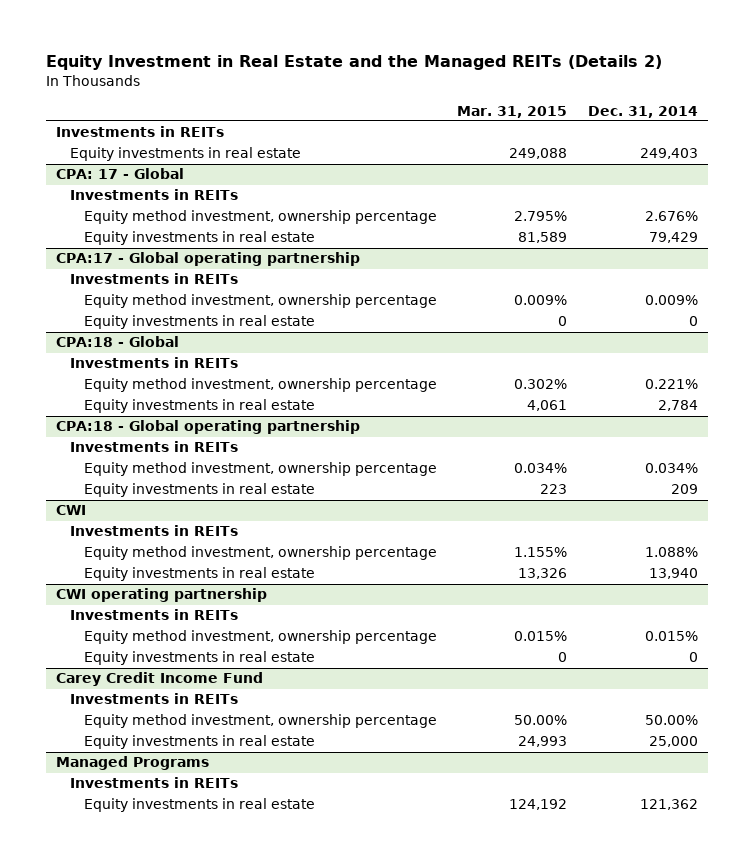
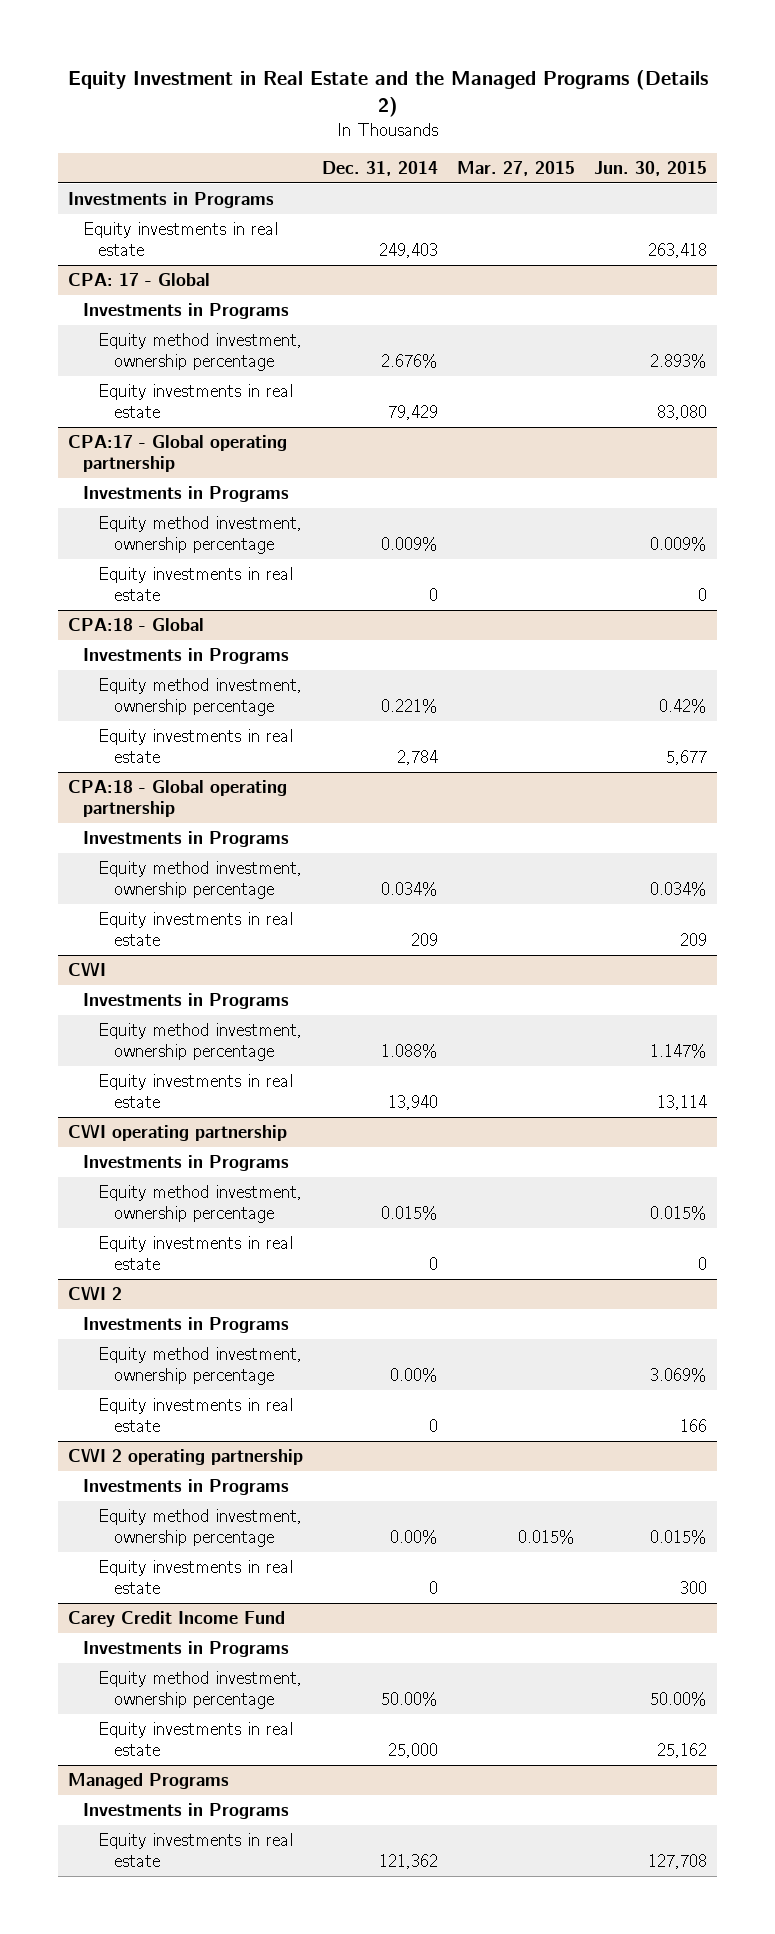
[45,55,662,71] Equity Investment in Real Estate and the Managed REITs (Details 2) -> [67,70,708,118] Equity Investment in Real Estate and the Managed Programs (Details 2)
[457,105,568,118] Mar. 31, 2015 -> none
none -> [457,161,576,177] Mar. 27, 2015
none -> [594,161,708,177] Jun. 30, 2015
[56,126,225,138] Investments in REITs -> [67,191,274,208] Investments in Programs
[69,189,238,201] Investments in REITs -> [83,302,290,319] Investments in Programs
[69,273,238,285] Investments in REITs -> [83,485,290,502] Investments in Programs
[69,357,238,369] Investments in REITs -> [83,647,290,664] Investments in Programs
[69,441,238,453] Investments in REITs -> [83,830,290,847] Investments in Programs
[69,525,238,537] Investments in REITs -> [83,992,290,1009] Investments in Programs
[69,609,238,621] Investments in REITs -> [83,1154,290,1171] Investments in Programs
none -> [67,1284,122,1300] CWI 2
none -> [83,1316,290,1333] Investments in Programs
none -> [98,1346,303,1385] Equity method investment, ownership percentage
none -> [98,1397,294,1432] Equity investments in real estate
none -> [67,1446,303,1465] CWI 2 operating partnership
none -> [83,1478,290,1495] Investments in Programs
none -> [98,1508,303,1547] Equity method investment, ownership percentage
none -> [98,1559,294,1594] Equity investments in real estate
[69,693,238,705] Investments in REITs -> [83,1640,290,1657] Investments in Programs
[69,777,238,789] Investments in REITs -> [83,1802,290,1819] Investments in Programs

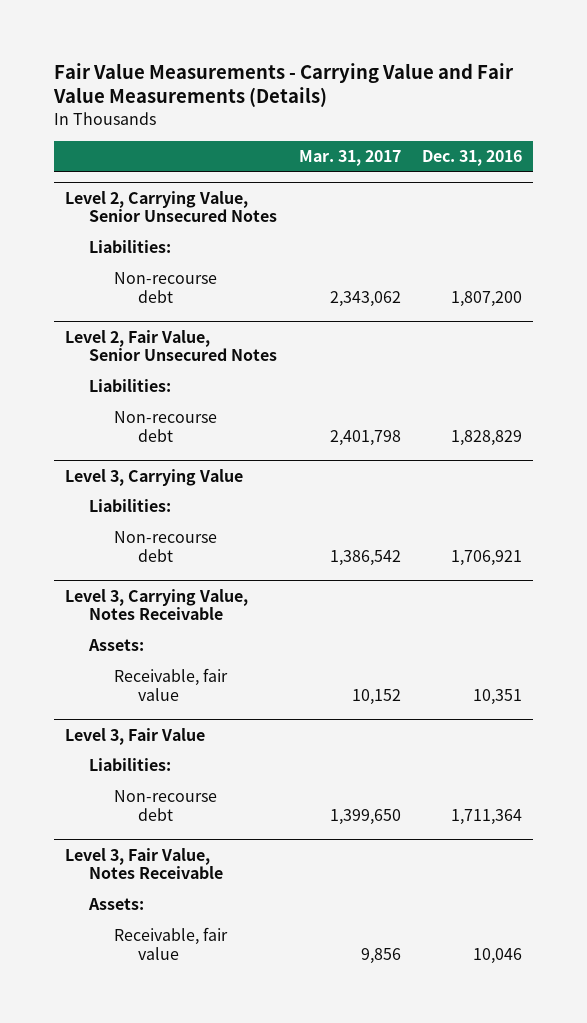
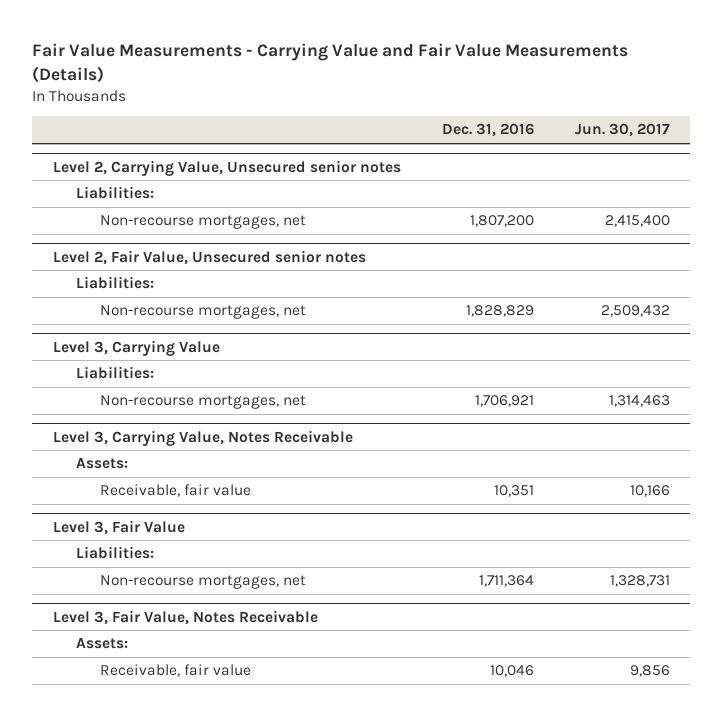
[298,150,401,167] Mar. 31, 2017 -> none
none -> [574,123,670,138] Jun. 30, 2017
[64,190,278,223] Level 2, Carrying Value, Senior Unsecured Notes -> [52,159,401,176] Level 2, Carrying Value, Unsecured senior notes
[113,272,217,303] Non-recourse debt -> [99,215,306,230] Non-recourse mortgages, net
[64,329,278,362] Level 2, Fair Value, Senior Unsecured Notes -> [52,249,366,265] Level 2, Fair Value, Unsecured senior notes
[113,411,217,442] Non-recourse debt -> [99,305,306,320] Non-recourse mortgages, net
[113,531,217,562] Non-recourse debt -> [99,395,306,410] Non-recourse mortgages, net
[113,790,217,821] Non-recourse debt -> [99,575,306,590] Non-recourse mortgages, net

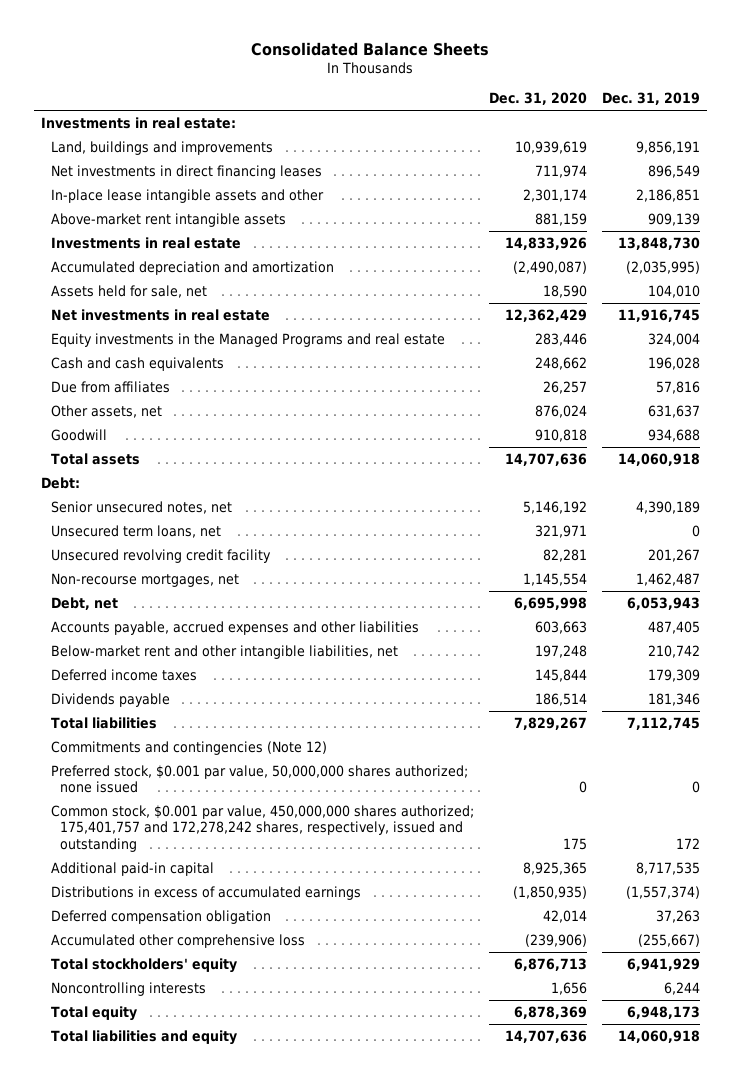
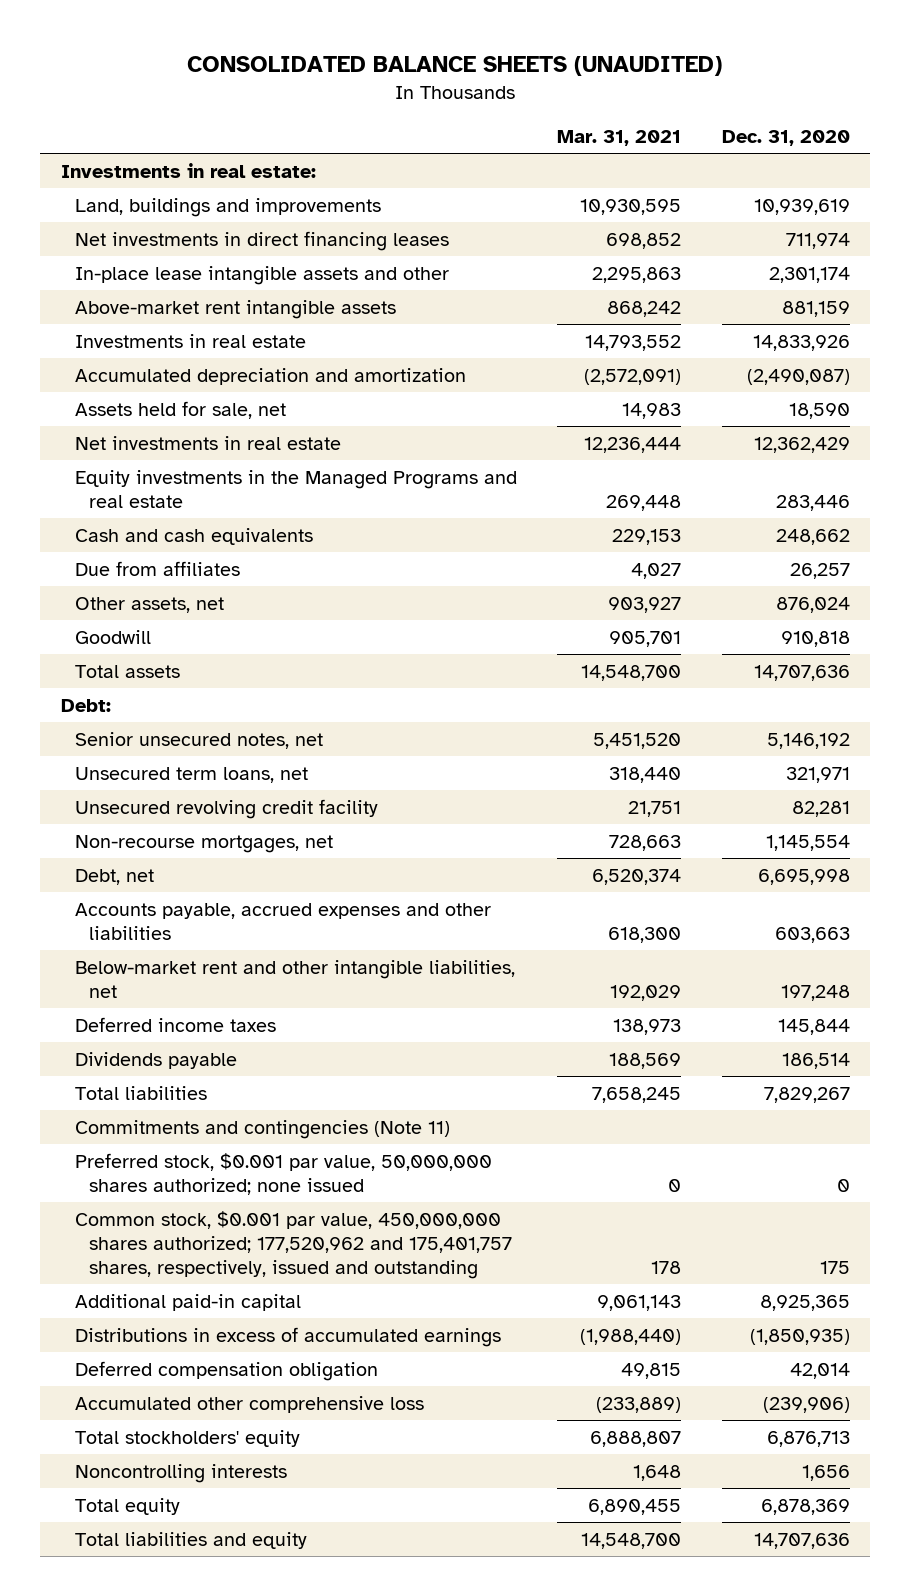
[251,41,490,56] Consolidated Balance Sheets -> [187,55,723,76] CONSOLIDATED BALANCE SHEETS (UNAUDITED)
[601,92,700,106] Dec. 31, 2019 -> none
none -> [557,130,682,147] Mar. 31, 2021
[50,740,327,755] Commitments and contingencies (Note 12) -> [74,1120,450,1140] Commitments and contingencies (Note 11)
[50,804,474,852] Common stock, $0.001 par value, 450,000,000 shares authorized; 175,401,757 and 172,278,242 shares, respectively, issued and outstanding -> [74,1211,513,1280] Common stock, $0.001 par value, 450,000,000 shares authorized; 177,520,962 and 175,401,757 shares, respectively, issued and outstanding

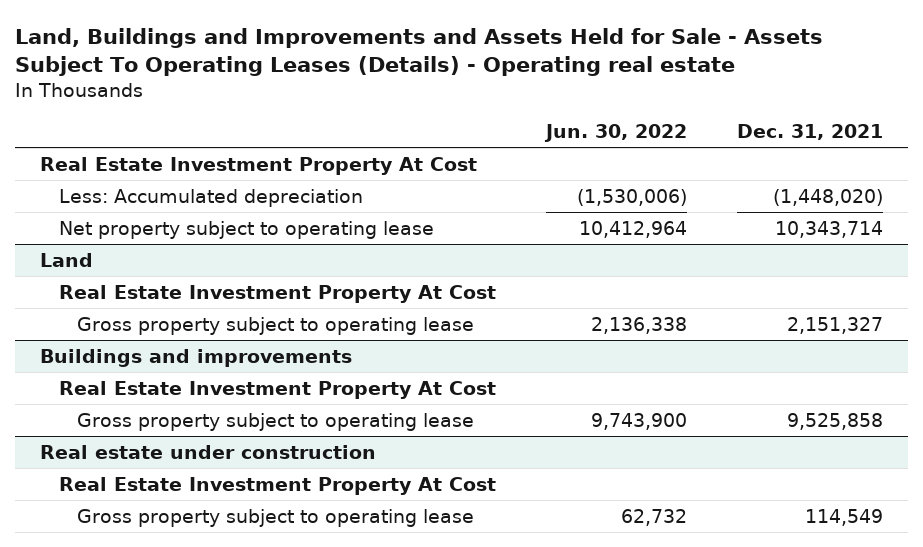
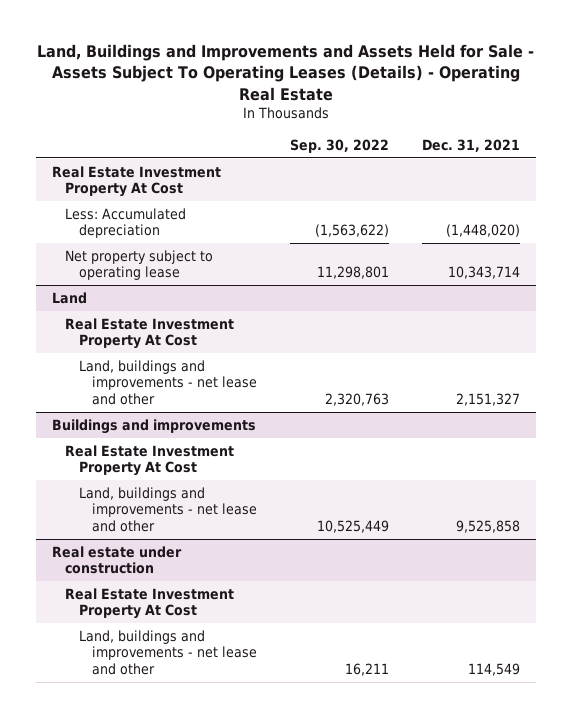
[14,27,823,77] Land, Buildings and Improvements and Assets Held for Sale - Assets Subject To Operating Leases (Details) - Operating real estate -> [36,43,534,101] Land, Buildings and Improvements and Assets Held for Sale - Assets Subject To Operating Leases (Details) - Operating Real Estate
[543,124,687,143] Jun. 30, 2022 -> none
none -> [289,138,389,153] Sep. 30, 2022
[77,316,475,335] Gross property subject to operating lease -> [78,359,257,405] Land, buildings and improvements - net lease and other
[77,412,475,431] Gross property subject to operating lease -> [78,486,257,532] Land, buildings and improvements - net lease and other
[77,508,475,527] Gross property subject to operating lease -> [78,629,257,675] Land, buildings and improvements - net lease and other

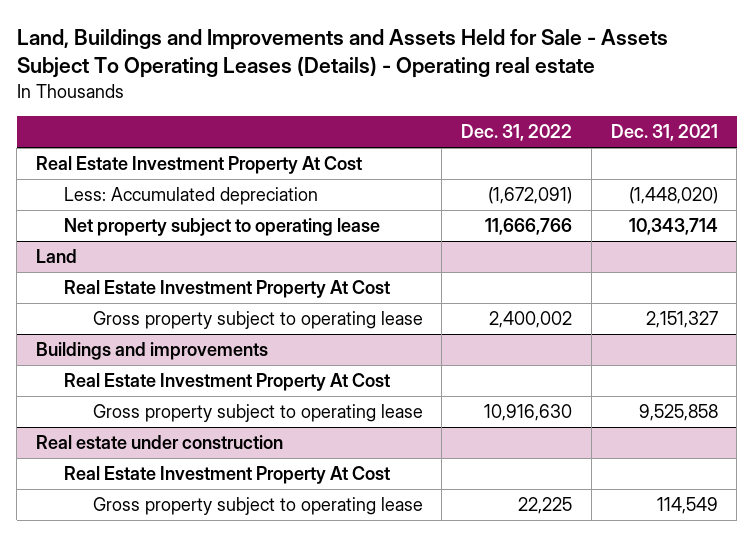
[36,43,534,101] Land, Buildings and Improvements and Assets Held for Sale - Assets Subject To Operating Leases (Details) - Operating Real Estate -> [16,28,668,79] Land, Buildings and Improvements and Assets Held for Sale - Assets Subject To Operating Leases (Details) - Operating real estate
[289,138,389,153] Sep. 30, 2022 -> none
none -> [461,124,573,142] Dec. 31, 2022
[78,359,257,405] Land, buildings and improvements - net lease and other -> [92,311,423,330] Gross property subject to operating lease
[78,486,257,532] Land, buildings and improvements - net lease and other -> [92,404,423,423] Gross property subject to operating lease
[78,629,257,675] Land, buildings and improvements - net lease and other -> [92,497,423,516] Gross property subject to operating lease

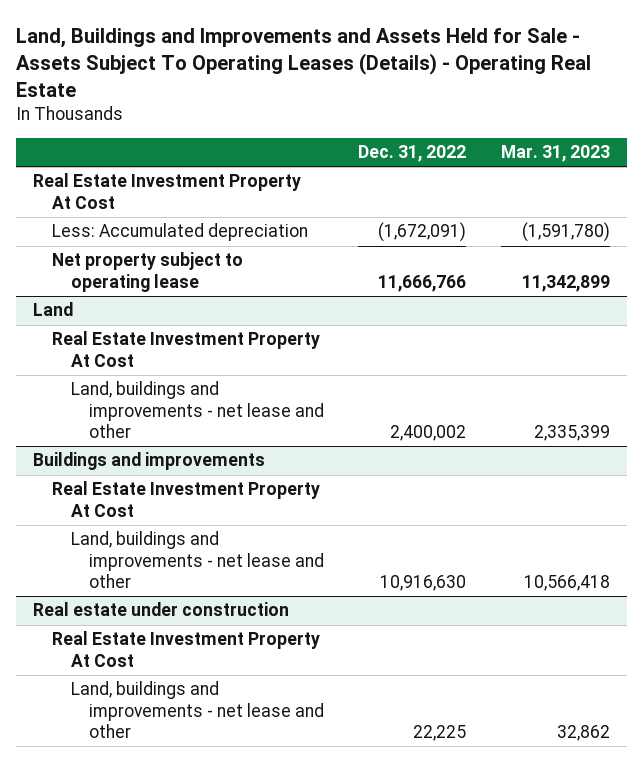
[16,28,668,79] Land, Buildings and Improvements and Assets Held for Sale - Assets Subject To Operating Leases (Details) - Operating real estate -> [16,28,592,97] Land, Buildings and Improvements and Assets Held for Sale - Assets Subject To Operating Leases (Details) - Operating Real Estate
[610,124,718,142] Dec. 31, 2021 -> none
none -> [500,145,610,163] Mar. 31, 2023
[92,311,423,330] Gross property subject to operating lease -> [70,381,325,439] Land, buildings and improvements - net lease and other
[92,404,423,423] Gross property subject to operating lease -> [70,531,325,589] Land, buildings and improvements - net lease and other
[92,497,423,516] Gross property subject to operating lease -> [70,681,325,739] Land, buildings and improvements - net lease and other

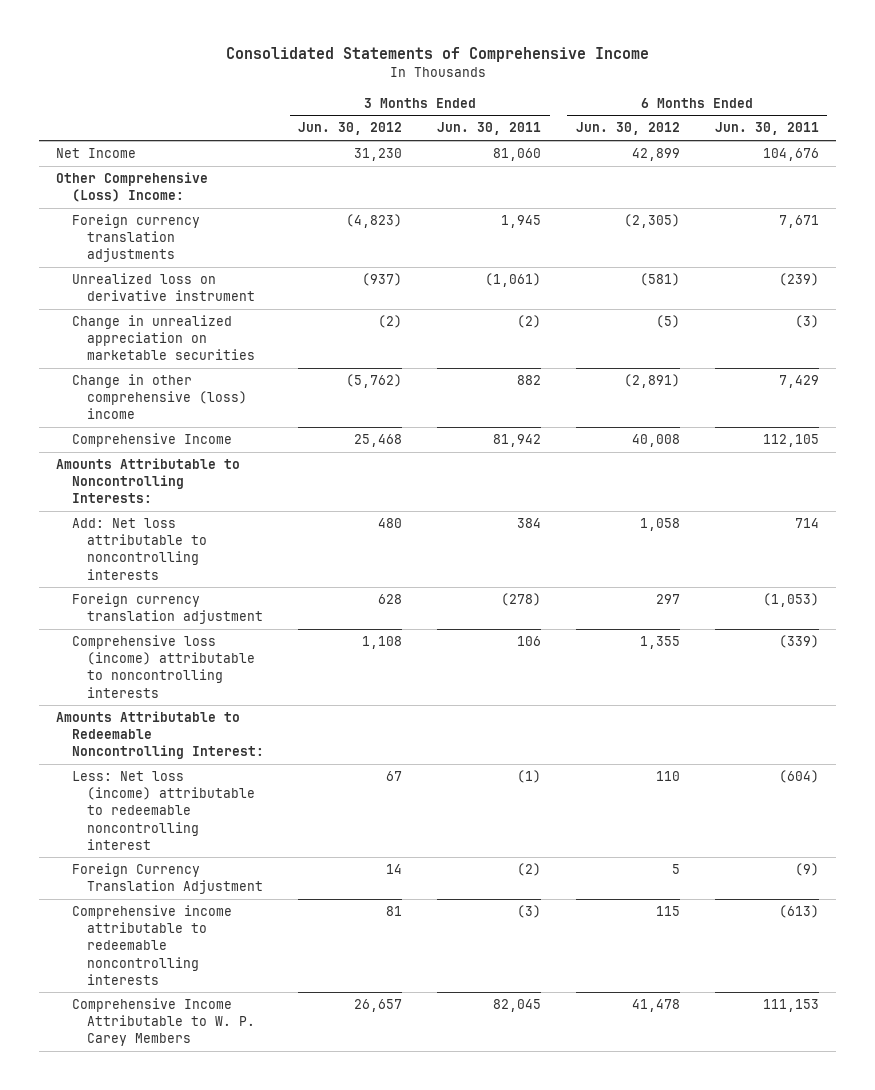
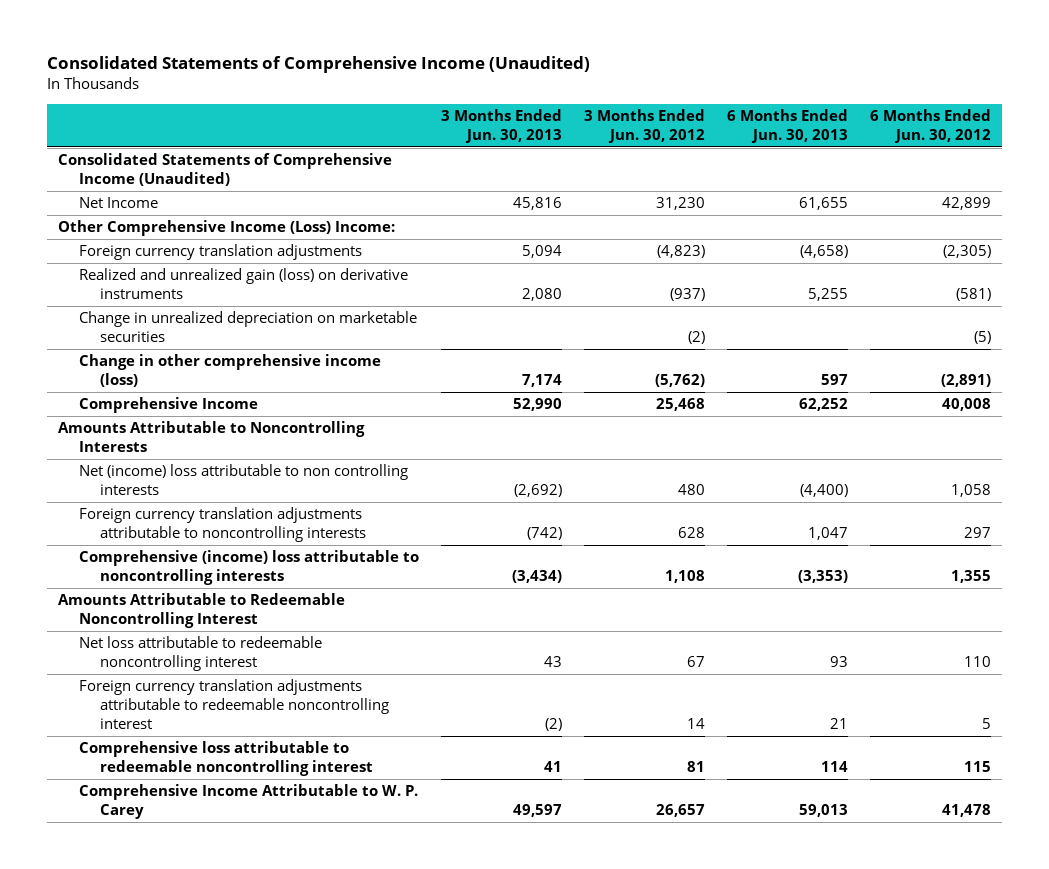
[225,47,649,63] Consolidated Statements of Comprehensive Income -> [46,56,590,74] Consolidated Statements of Comprehensive Income (Unaudited)
[437,122,542,136] Jun. 30, 2011 -> none
[714,122,819,136] Jun. 30, 2011 -> none
none -> [440,108,562,143] 3 Months Ended Jun. 30, 2013
none -> [726,108,848,143] 6 Months Ended Jun. 30, 2013
none -> [57,153,392,187] Consolidated Statements of Comprehensive Income (Unaudited)
[56,172,209,203] Other Comprehensive (Loss) Income: -> [57,220,395,237] Other Comprehensive Income (Loss) Income:
[71,273,256,302] Unrealized loss on derivative instrument -> [78,268,408,300] Realized and unrealized gain (loss) on derivative instruments
[71,315,256,361] Change in unrealized appreciation on marketable securities -> [78,311,417,343] Change in unrealized depreciation on marketable securities
[71,374,248,420] Change in other comprehensive (loss) income -> [78,354,381,388] Change in other comprehensive income (loss)
[56,458,241,504] Amounts Attributable to Noncontrolling Interests: -> [57,421,365,453] Amounts Attributable to Noncontrolling Interests
[71,518,208,580] Add: Net loss attributable to noncontrolling interests -> [78,464,408,496] Net (income) loss attributable to non controlling interests
[71,593,264,625] Foreign currency translation adjustment -> [78,507,367,543] Foreign currency translation adjustments attributable to noncontrolling interests
[71,635,256,698] Comprehensive loss (income) attributable to noncontrolling interests -> [78,550,419,586] Comprehensive (income) loss attributable to noncontrolling interests
[56,711,264,760] Amounts Attributable to Redeemable Noncontrolling Interest: -> [57,593,345,629] Amounts Attributable to Redeemable Noncontrolling Interest
[71,771,256,850] Less: Net loss (income) attributable to redeemable noncontrolling interest -> [78,636,322,672] Net loss attributable to redeemable noncontrolling interest
[71,863,264,895] Foreign Currency Translation Adjustment -> [78,679,390,730] Foreign currency translation adjustments attributable to redeemable noncontrolling interest
[71,905,232,985] Comprehensive income attributable to redeemable noncontrolling interests -> [78,741,374,777] Comprehensive loss attributable to redeemable noncontrolling interest
[71,998,256,1047] Comprehensive Income Attributable to W. P. Carey Members -> [78,784,418,820] Comprehensive Income Attributable to W. P. Carey

